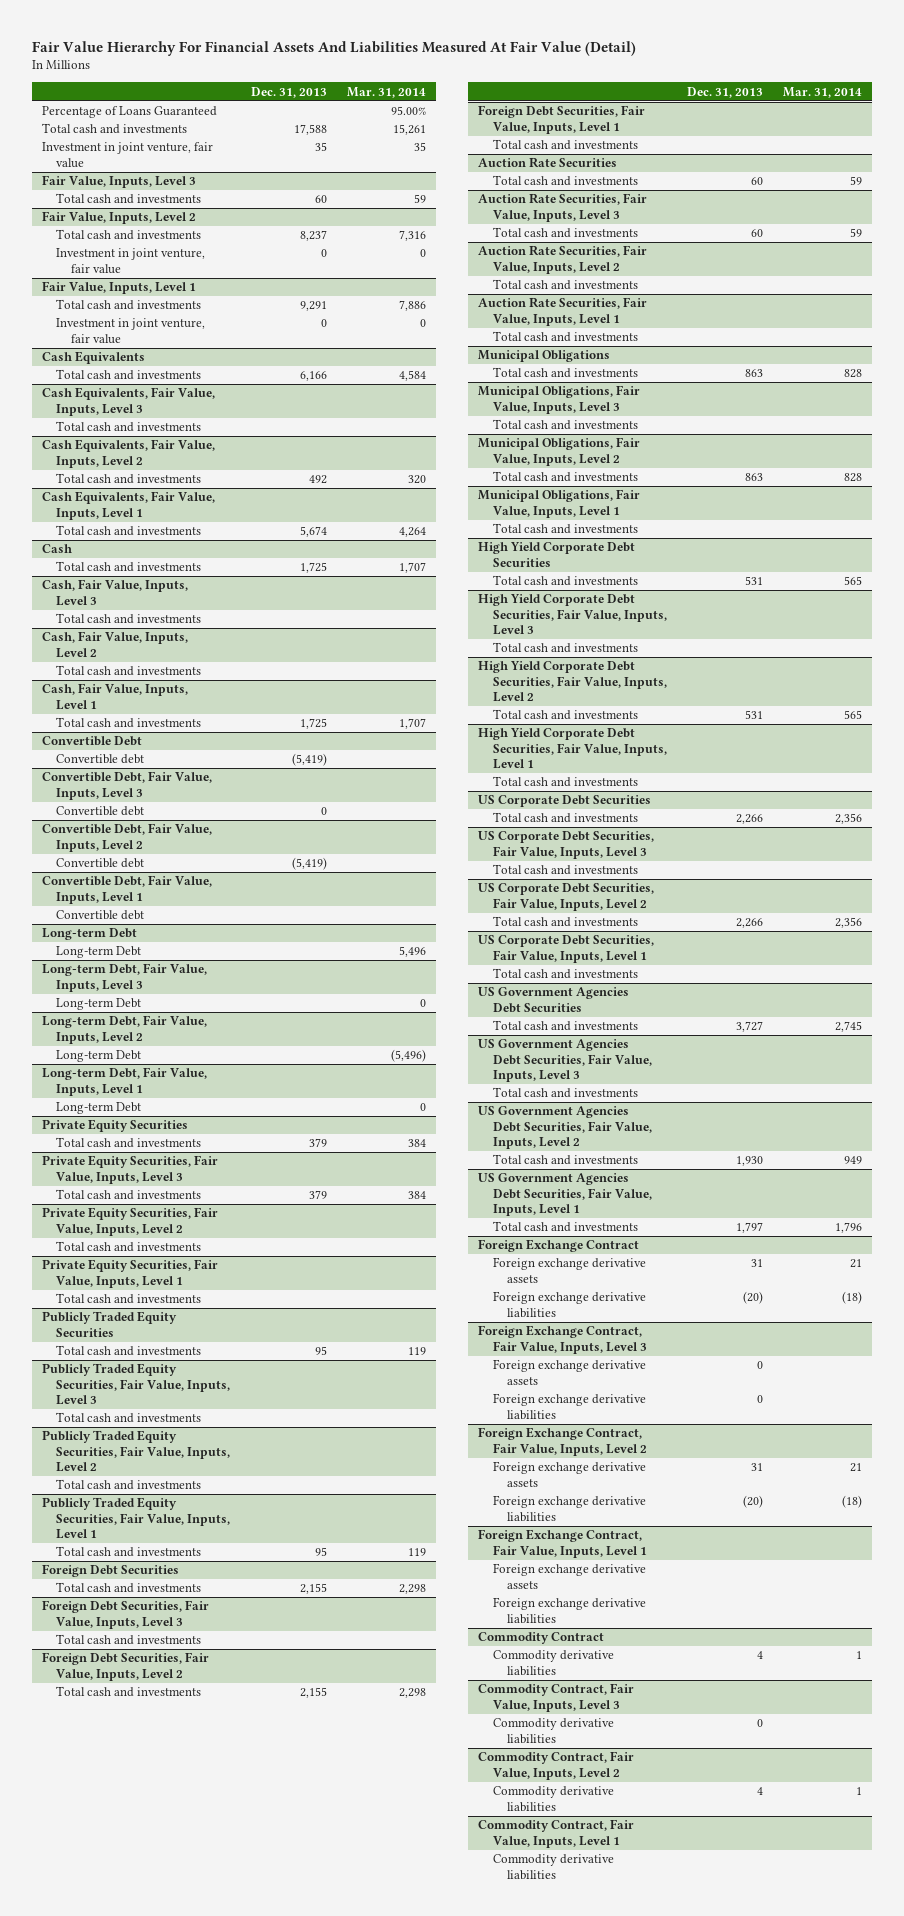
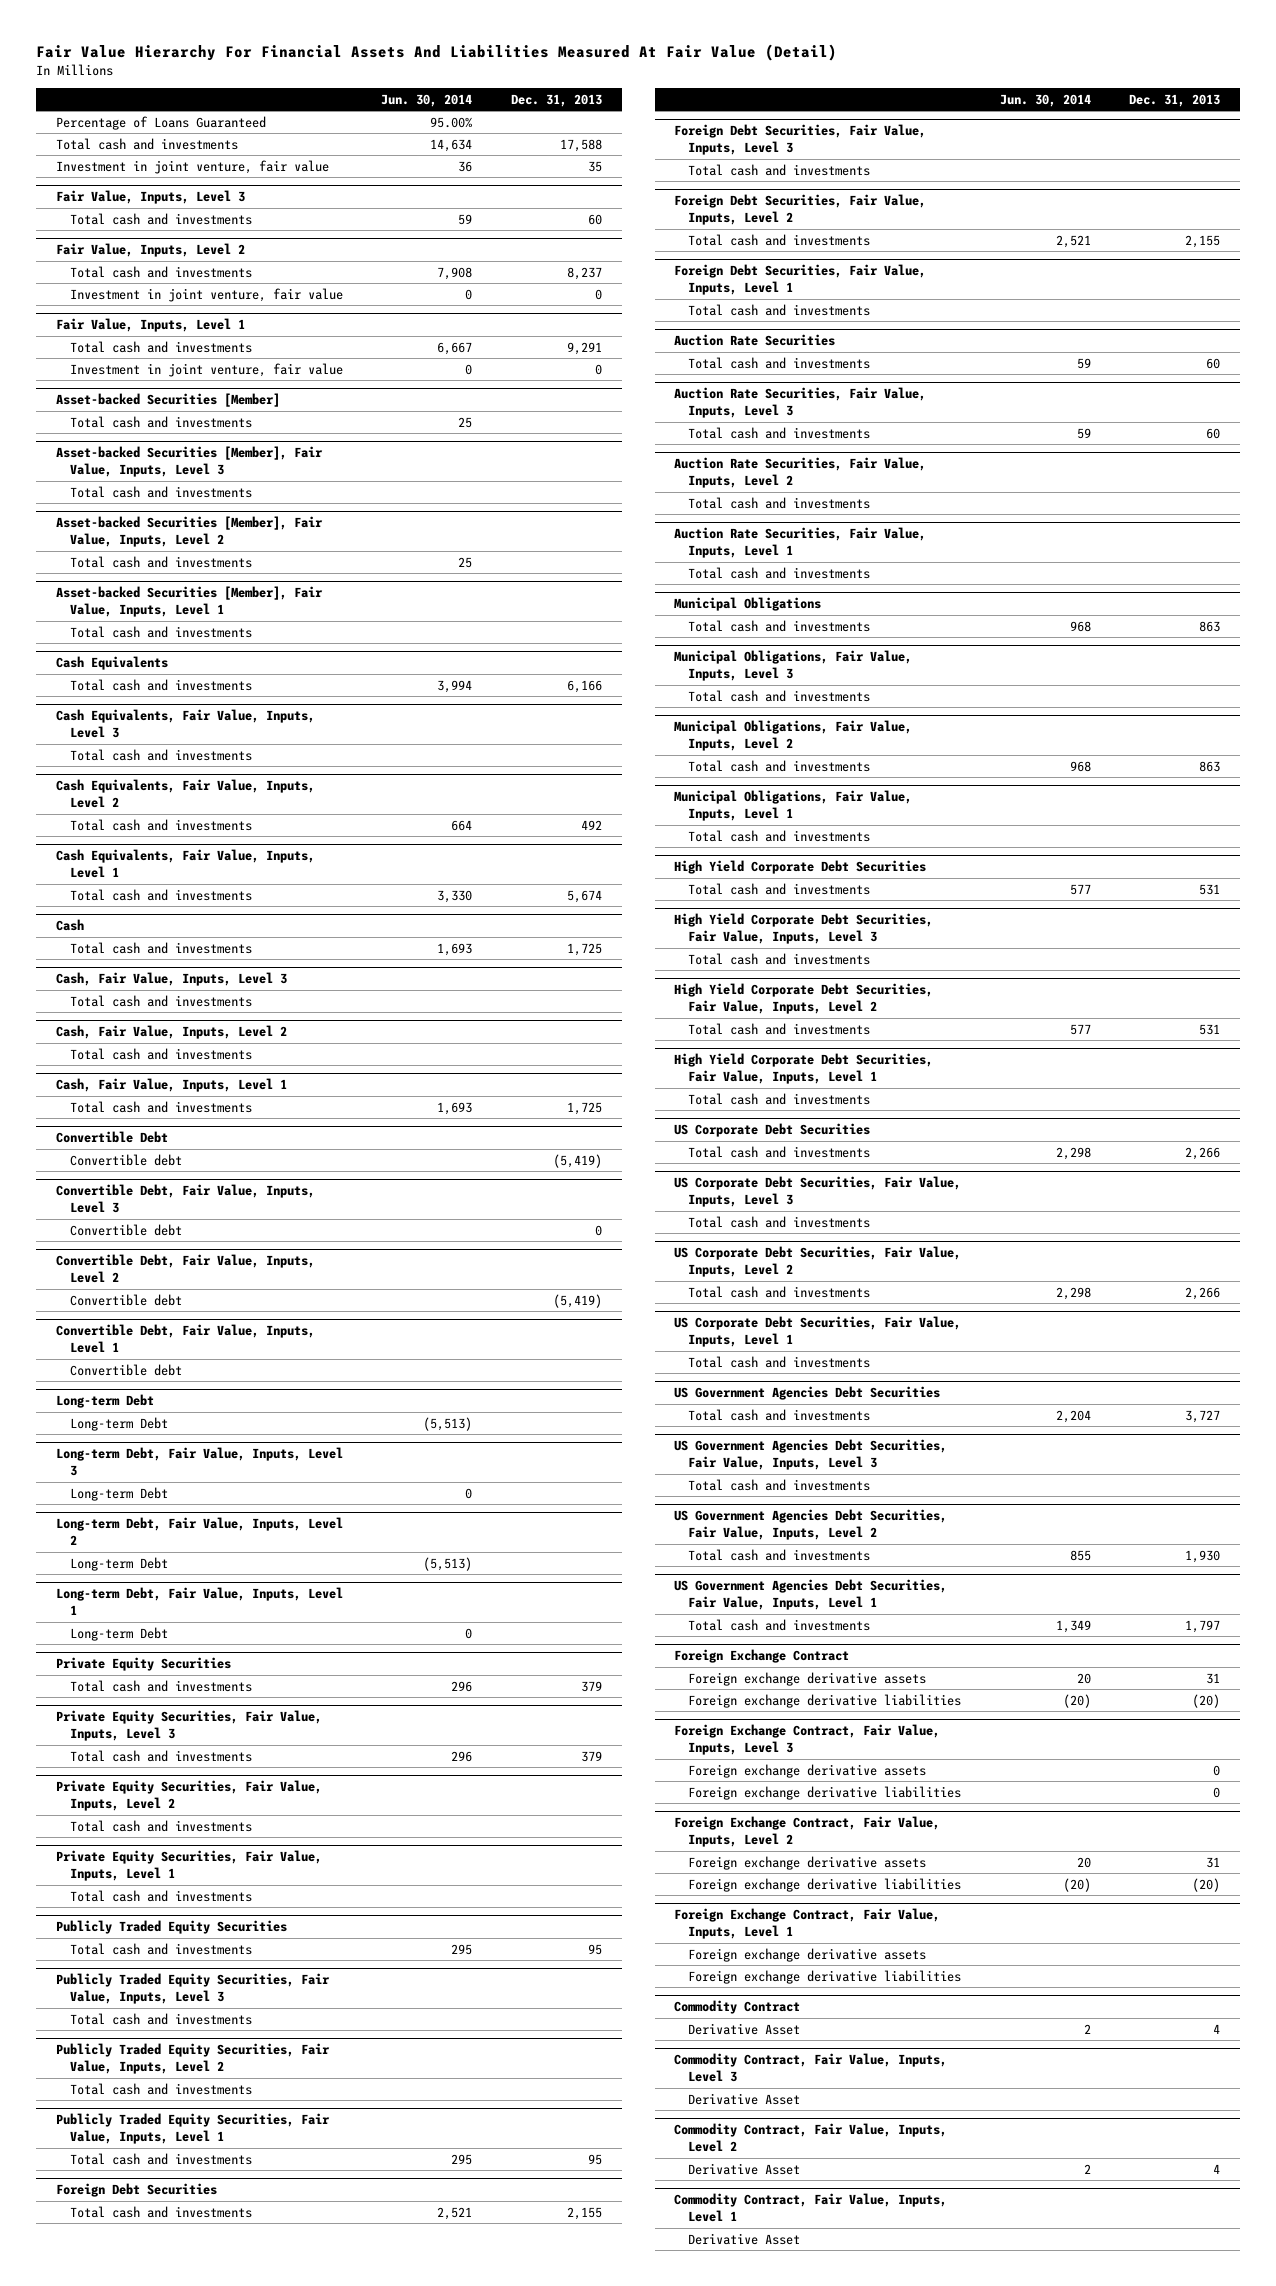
[346,86,426,98] Mar. 31, 2014 -> none
none -> [381,93,473,107] Jun. 30, 2014
none -> [55,393,280,408] Asset-backed Securities [Member]
none -> [69,415,252,428] Total cash and investments
none -> [55,446,323,478] Asset-backed Securities [Member], Fair Value, Inputs, Level 3
none -> [69,485,252,498] Total cash and investments
none -> [55,516,323,548] Asset-backed Securities [Member], Fair Value, Inputs, Level 2
none -> [69,555,252,568] Total cash and investments
none -> [55,586,323,618] Asset-backed Securities [Member], Fair Value, Inputs, Level 1
none -> [69,625,252,638] Total cash and investments
[492,1650,614,1676] Commodity derivative liabilities -> none
none -> [687,2022,800,2035] Derivative Asset
[492,1718,614,1744] Commodity derivative liabilities -> none
none -> [687,2092,800,2105] Derivative Asset
[492,1786,614,1812] Commodity derivative liabilities -> none
none -> [687,2162,800,2175] Derivative Asset
[492,1854,614,1880] Commodity derivative liabilities -> none
none -> [687,2232,800,2245] Derivative Asset

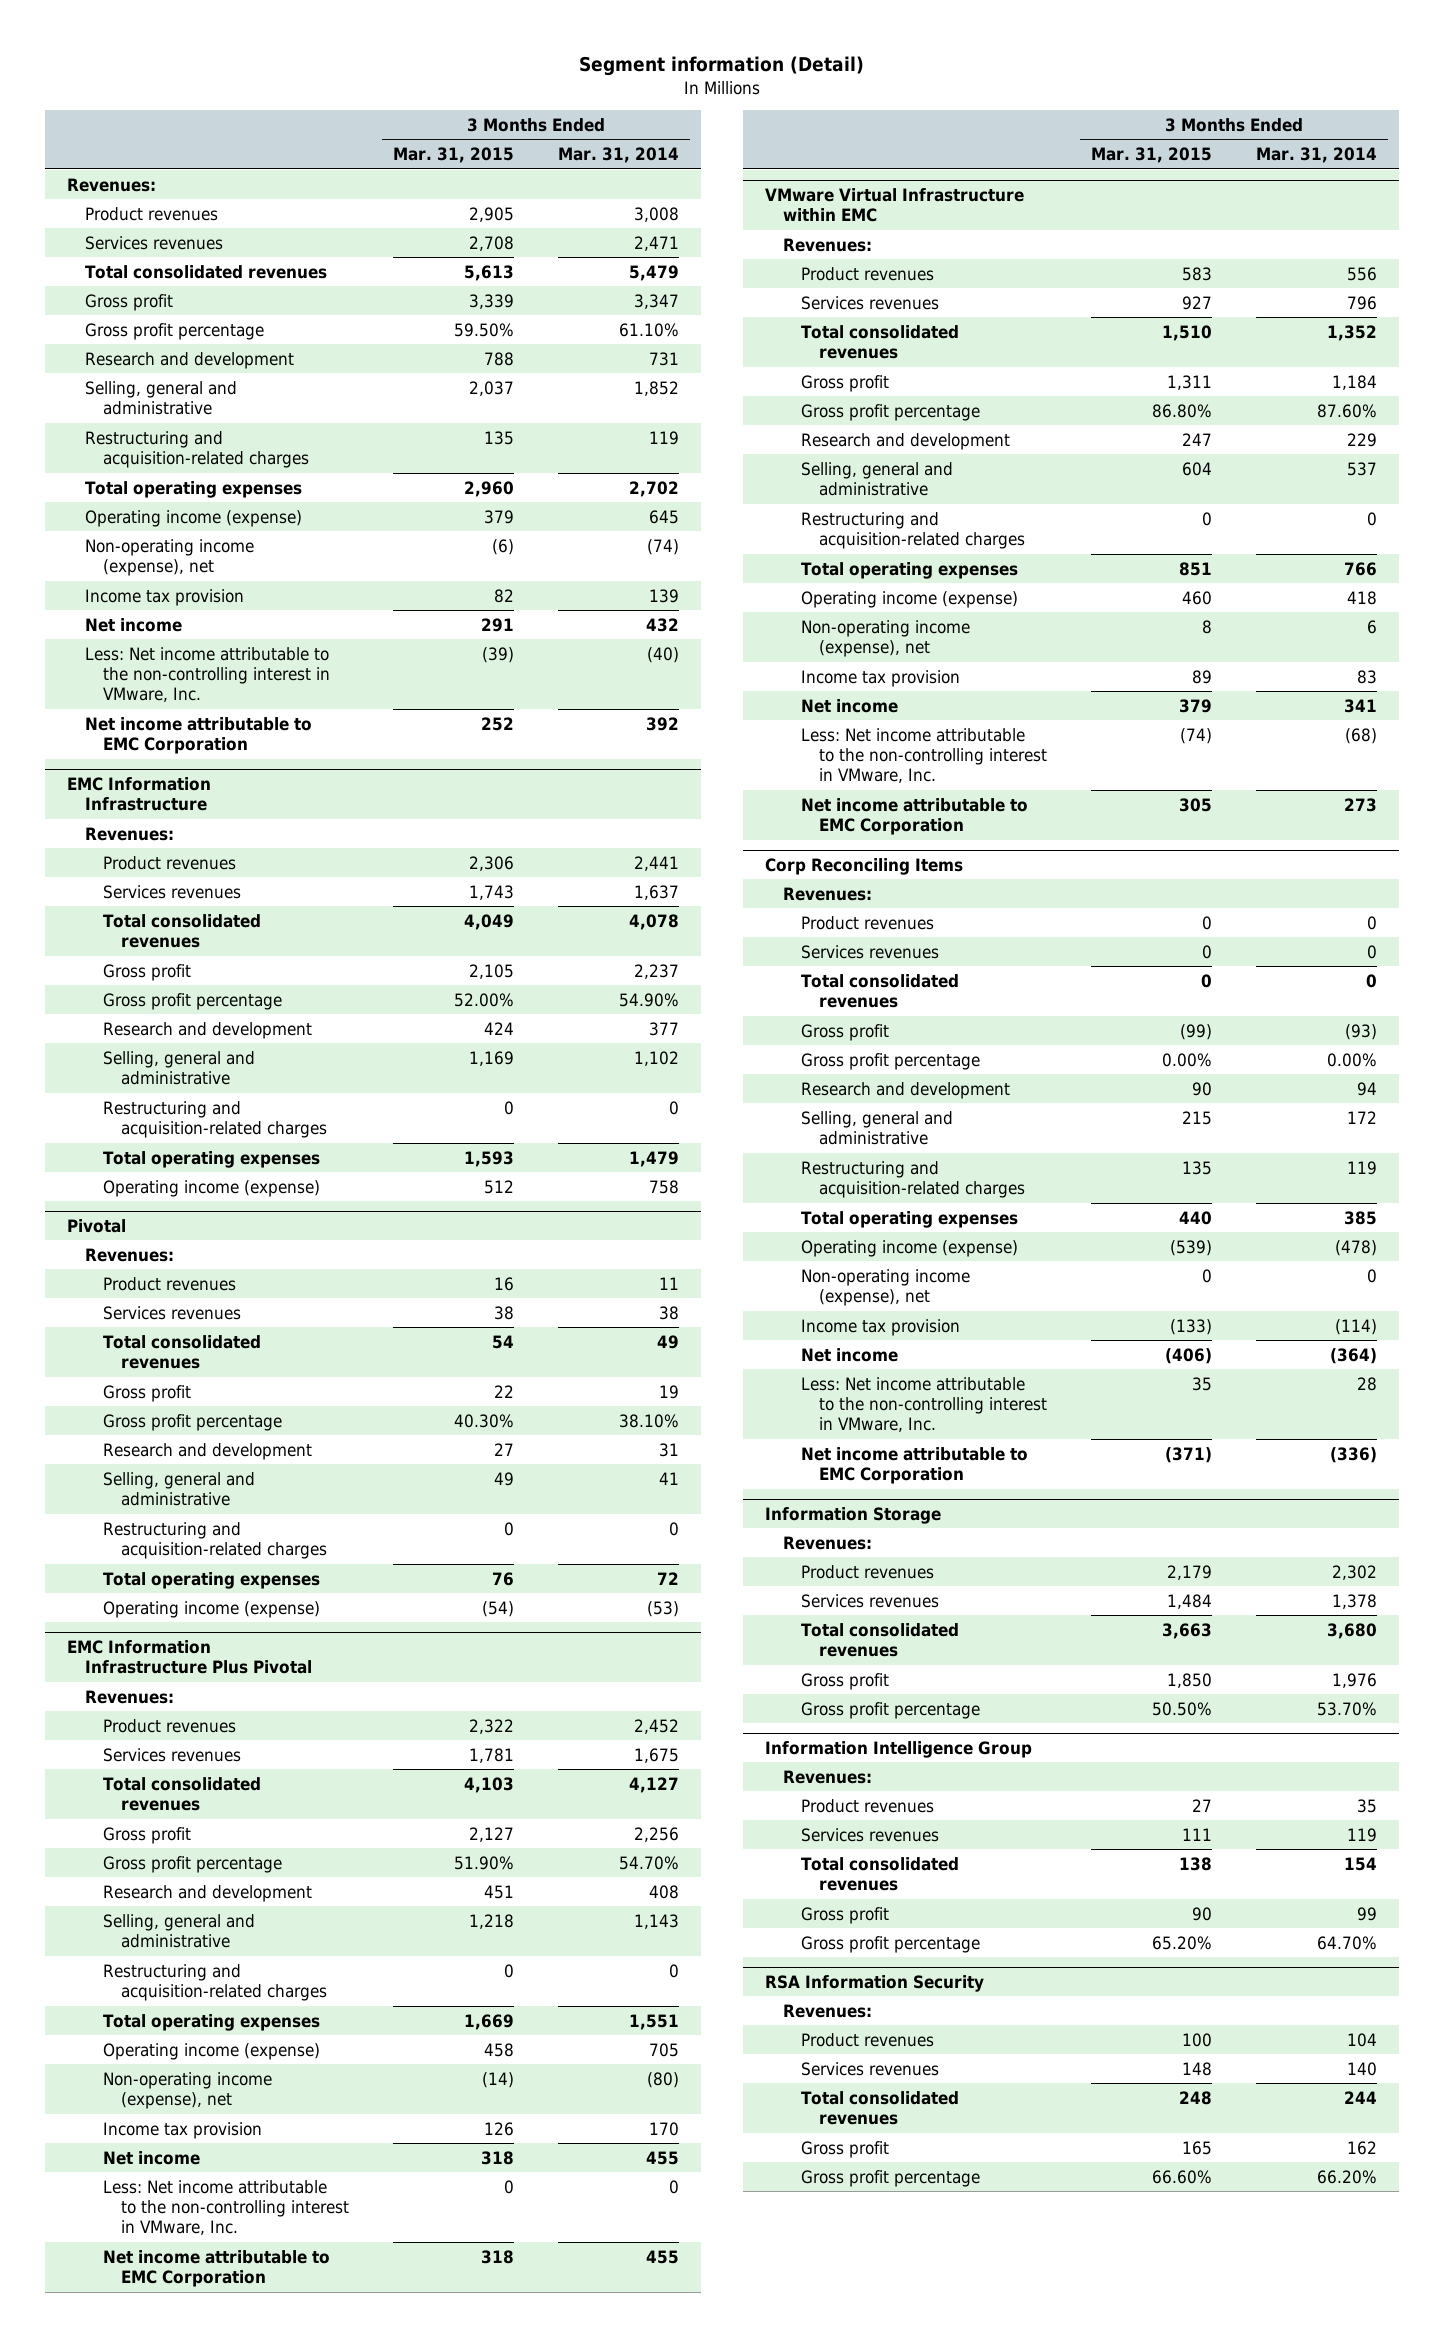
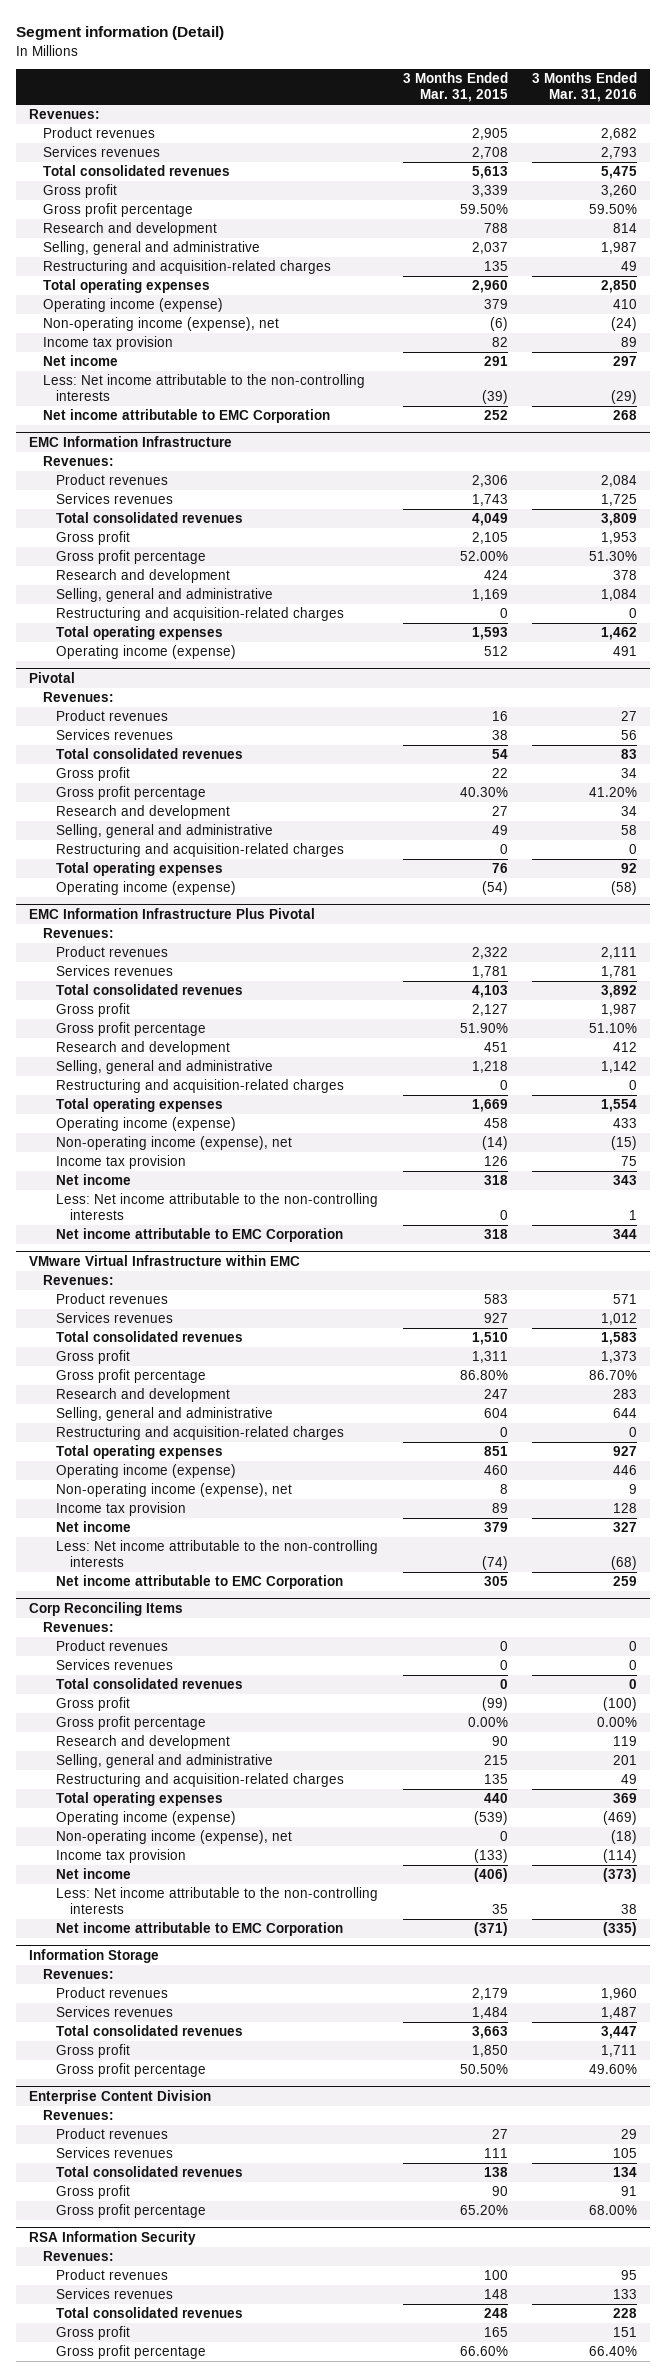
[558,147,680,164] Mar. 31, 2014 -> none
none -> [532,72,638,103] 3 Months Ended Mar. 31, 2016
[85,646,331,703] Less: Net income attributable to the non-controlling interest in VMware, Inc. -> [42,374,365,401] Less: Net income attributable to the non-controlling interests
[103,2179,350,2236] Less: Net income attributable to the non-controlling interest in VMware, Inc. -> [56,1193,379,1220] Less: Net income attributable to the non-controlling interests
[800,727,1047,784] Less: Net income attributable to the non-controlling interest in VMware, Inc. -> [56,1540,379,1567] Less: Net income attributable to the non-controlling interests
[800,1376,1047,1433] Less: Net income attributable to the non-controlling interest in VMware, Inc. -> [56,1887,379,1914] Less: Net income attributable to the non-controlling interests
[764,1740,1032,1758] Information Intelligence Group -> [28,2090,211,2105] Enterprise Content Division

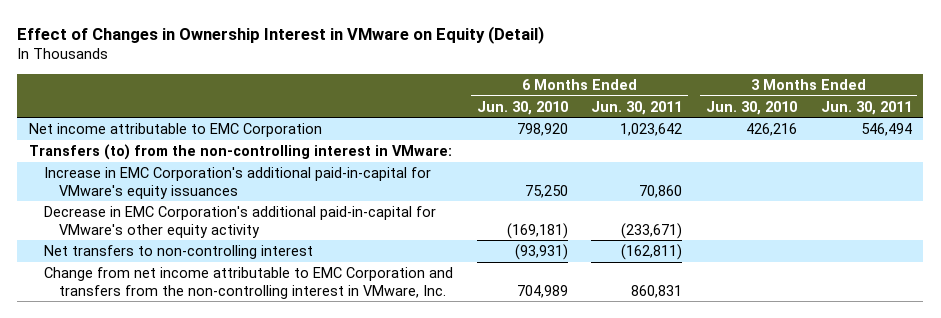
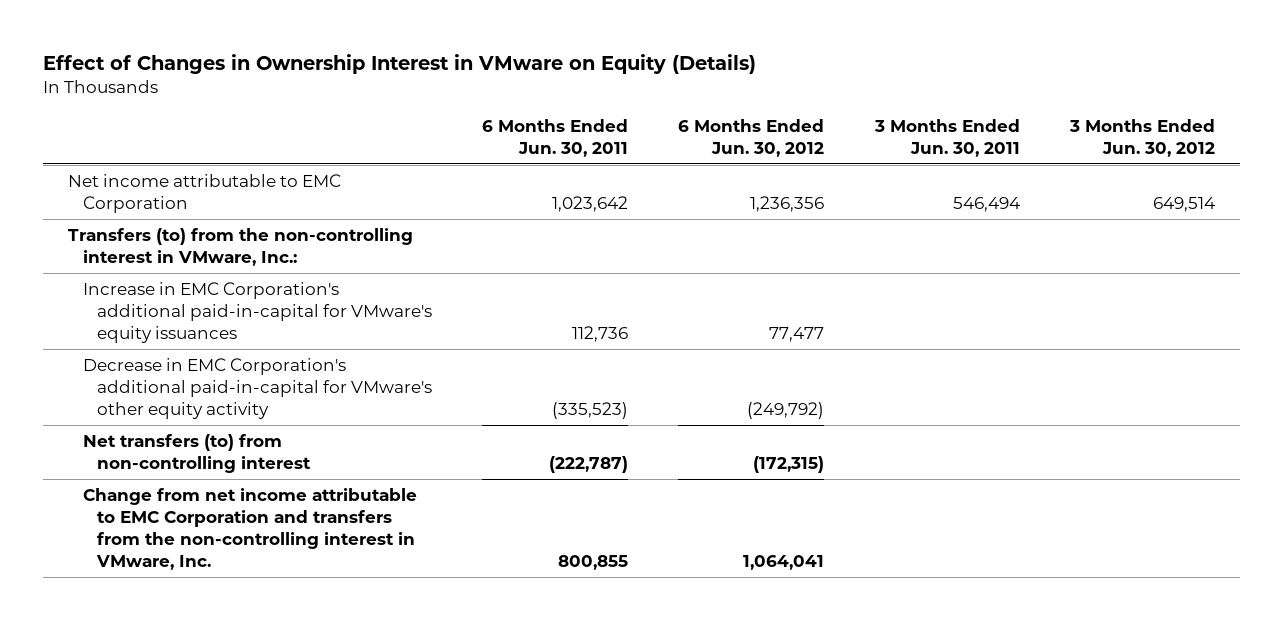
[17,25,545,44] Effect of Changes in Ownership Interest in VMware on Equity (Detail) -> [43,53,757,74] Effect of Changes in Ownership Interest in VMware on Equity (Details)
[476,100,568,115] Jun. 30, 2010 -> none
[705,100,797,115] Jun. 30, 2010 -> none
none -> [678,118,825,157] 6 Months Ended Jun. 30, 2012
none -> [1068,118,1215,157] 3 Months Ended Jun. 30, 2012
[29,144,453,161] Transfers (to) from the non-controlling interest in VMware: -> [68,227,414,266] Transfers (to) from the non-controlling interest in VMware, Inc.:
[639,184,683,198] 70,860 -> [572,326,629,343] 112,736
[621,222,683,239] (233,671) -> [552,402,629,420] (335,523)
[44,245,314,260] Net transfers to non-controlling interest -> [82,433,312,473] Net transfers (to) from non-controlling interest
[621,244,683,261] (162,811) -> [549,455,629,473] (222,787)
[631,284,683,298] 860,831 -> [558,555,629,571] 800,855

